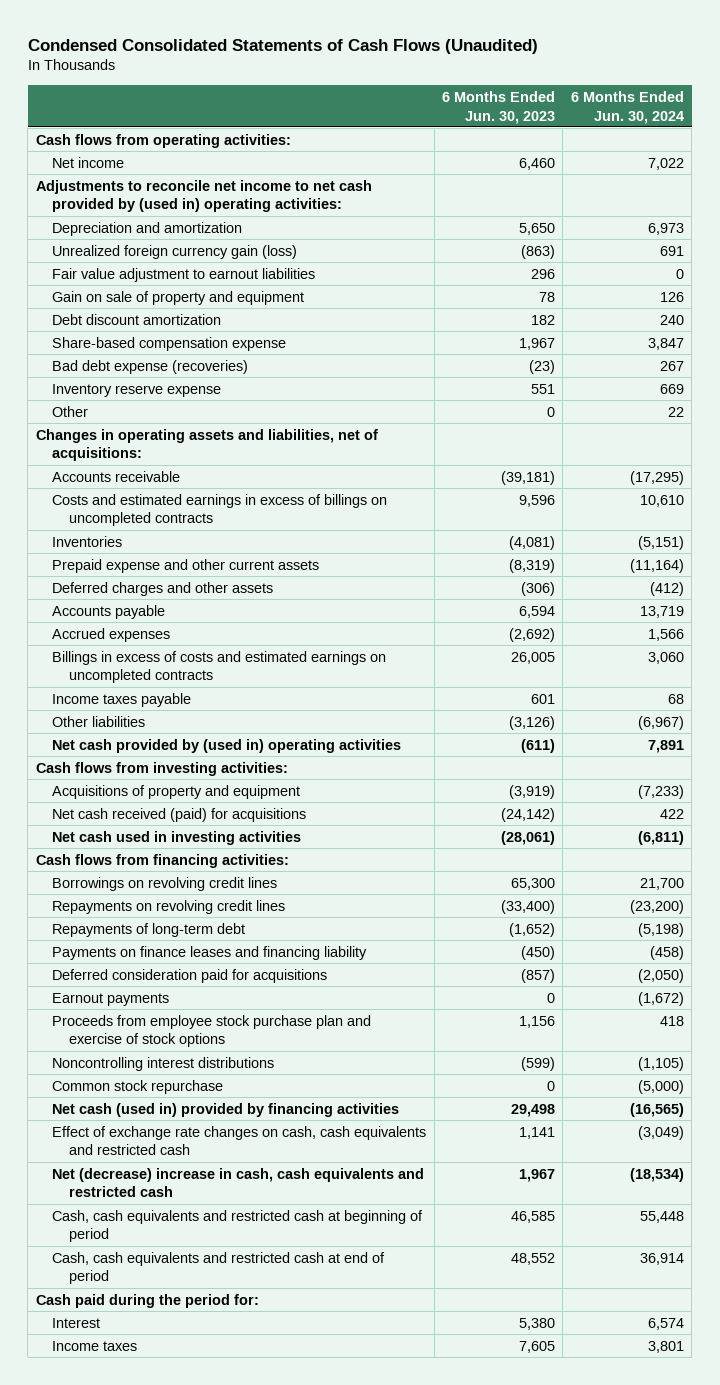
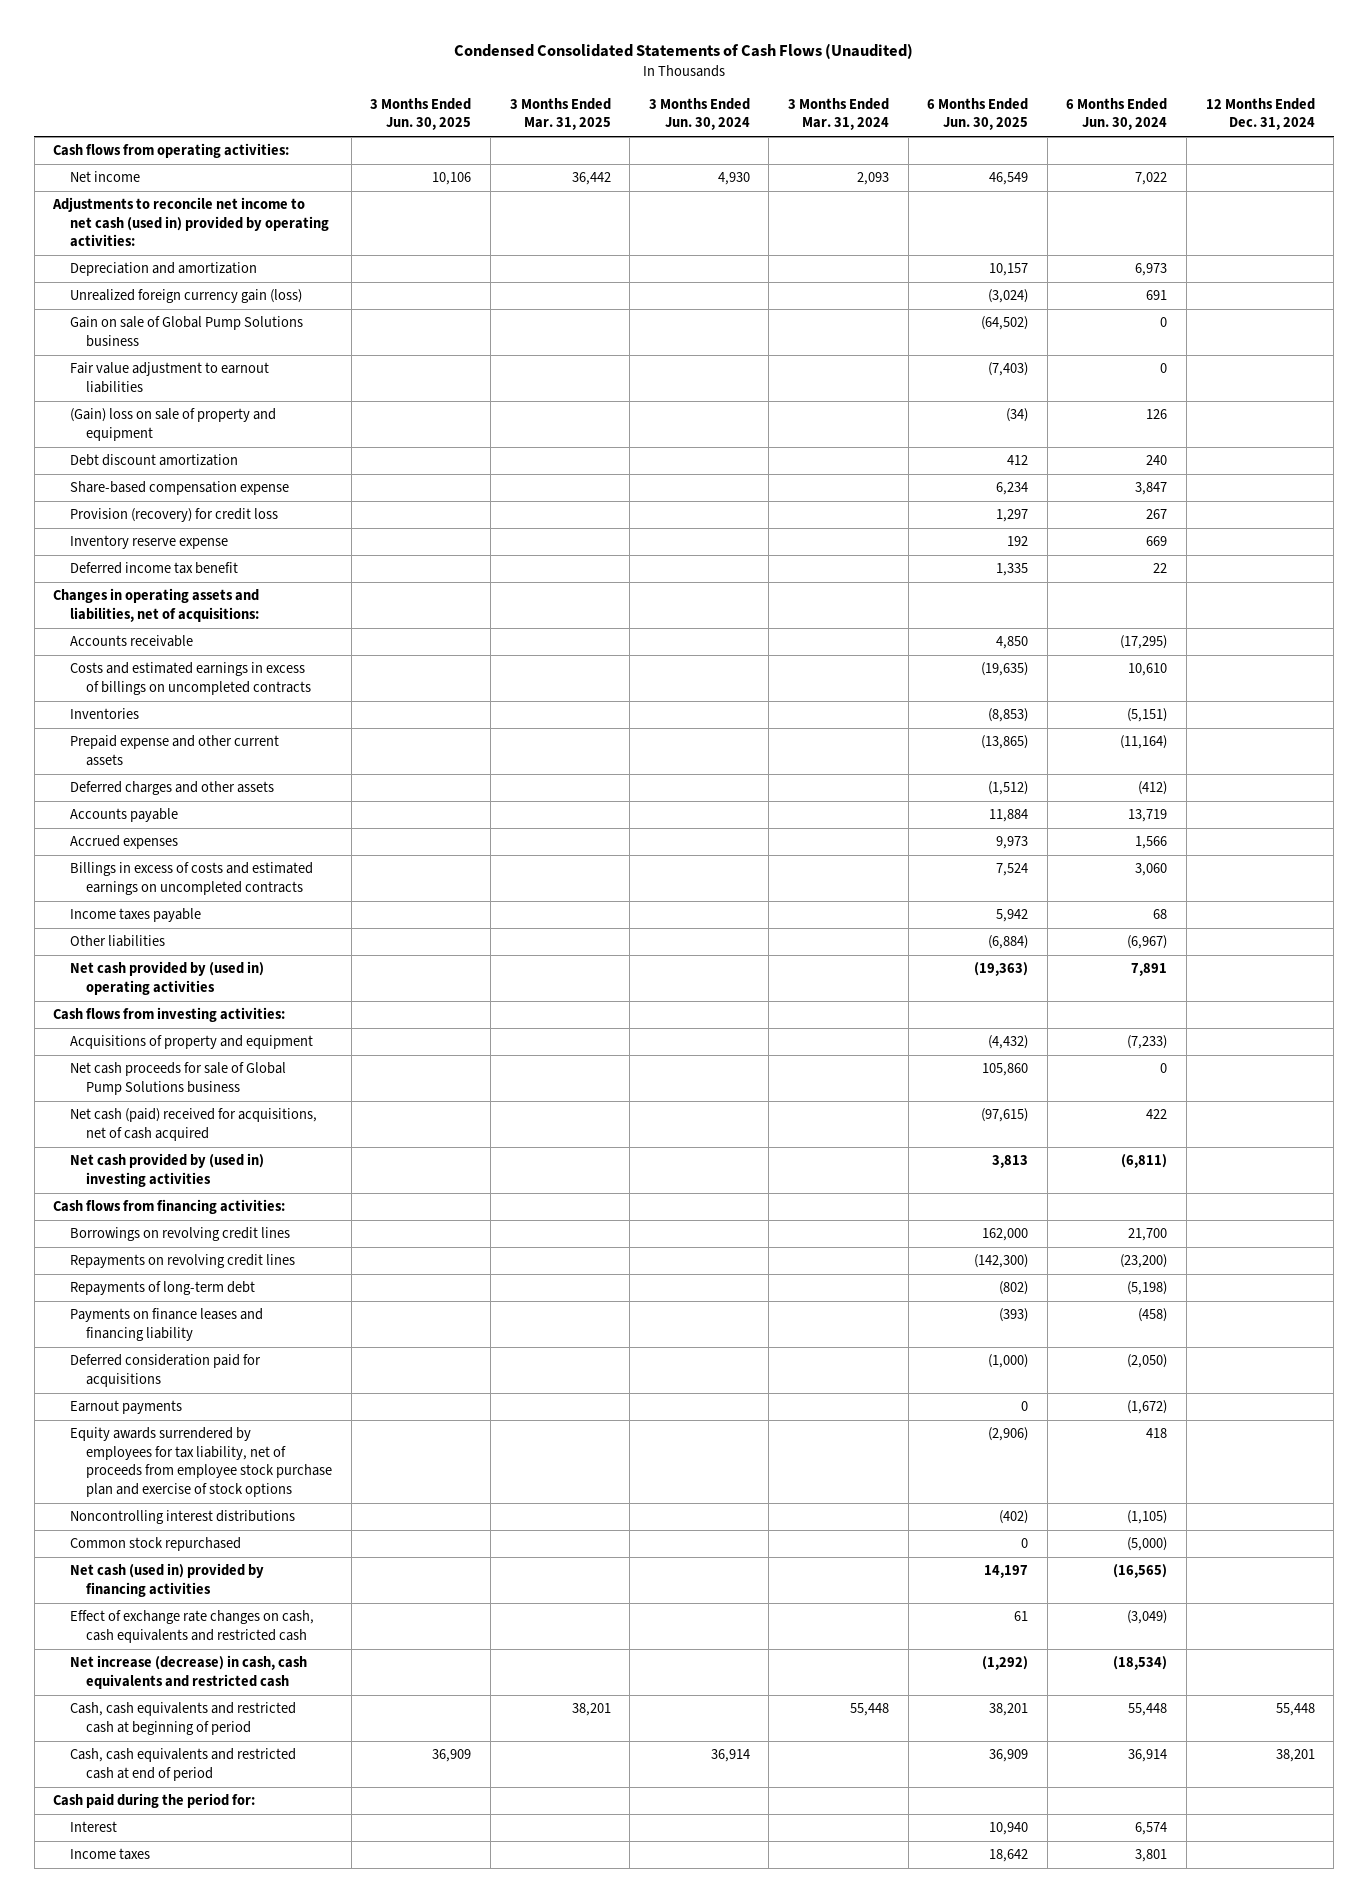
[442,90,556,124] 6 Months Ended Jun. 30, 2023 -> none
none -> [370,97,472,131] 3 Months Ended Jun. 30, 2025
none -> [509,97,611,131] 3 Months Ended Mar. 31, 2025
none -> [648,97,750,131] 3 Months Ended Jun. 30, 2024
none -> [787,97,889,131] 3 Months Ended Mar. 31, 2024
none -> [927,97,1029,131] 6 Months Ended Jun. 30, 2025
none -> [1205,97,1315,131] 12 Months Ended Dec. 31, 2024
[35,179,372,213] Adjustments to reconcile net income to net cash provided by (used in) operating activities: -> [52,197,329,248] Adjustments to reconcile net income to net cash (used in) provided by operating activities:
none -> [69,316,303,347] Gain on sale of Global Pump Solutions business
[52,290,305,305] Gain on sale of property and equipment -> [69,408,276,441] (Gain) loss on sale of property and equipment
[52,359,249,374] Bad debt expense (recoveries) -> [69,508,278,523] Provision (recovery) for credit loss
[52,405,89,417] Other -> none
none -> [69,562,238,575] Deferred income tax benefit
none -> [69,1062,286,1095] Net cash proceeds for sale of Global Pump Solutions business
[52,807,307,822] Net cash received (paid) for acquisitions -> [69,1108,317,1141] Net cash (paid) received for acquisitions, net of cash acquired
[52,830,302,845] Net cash used in investing activities -> [69,1153,264,1187] Net cash provided by (used in) investing activities
[52,1014,372,1048] Proceeds from employee stock purchase plan and exercise of stock options -> [69,1427,333,1497] Equity awards surrendered by employees for tax liability, net of proceeds from employee stock purchase plan and exercise of stock options
[52,1079,224,1094] Common stock repurchase -> [69,1537,241,1552] Common stock repurchased
[52,1167,425,1198] Net (decrease) increase in cash, cash equivalents and restricted cash -> [69,1655,307,1689] Net increase (decrease) in cash, cash equivalents and restricted cash

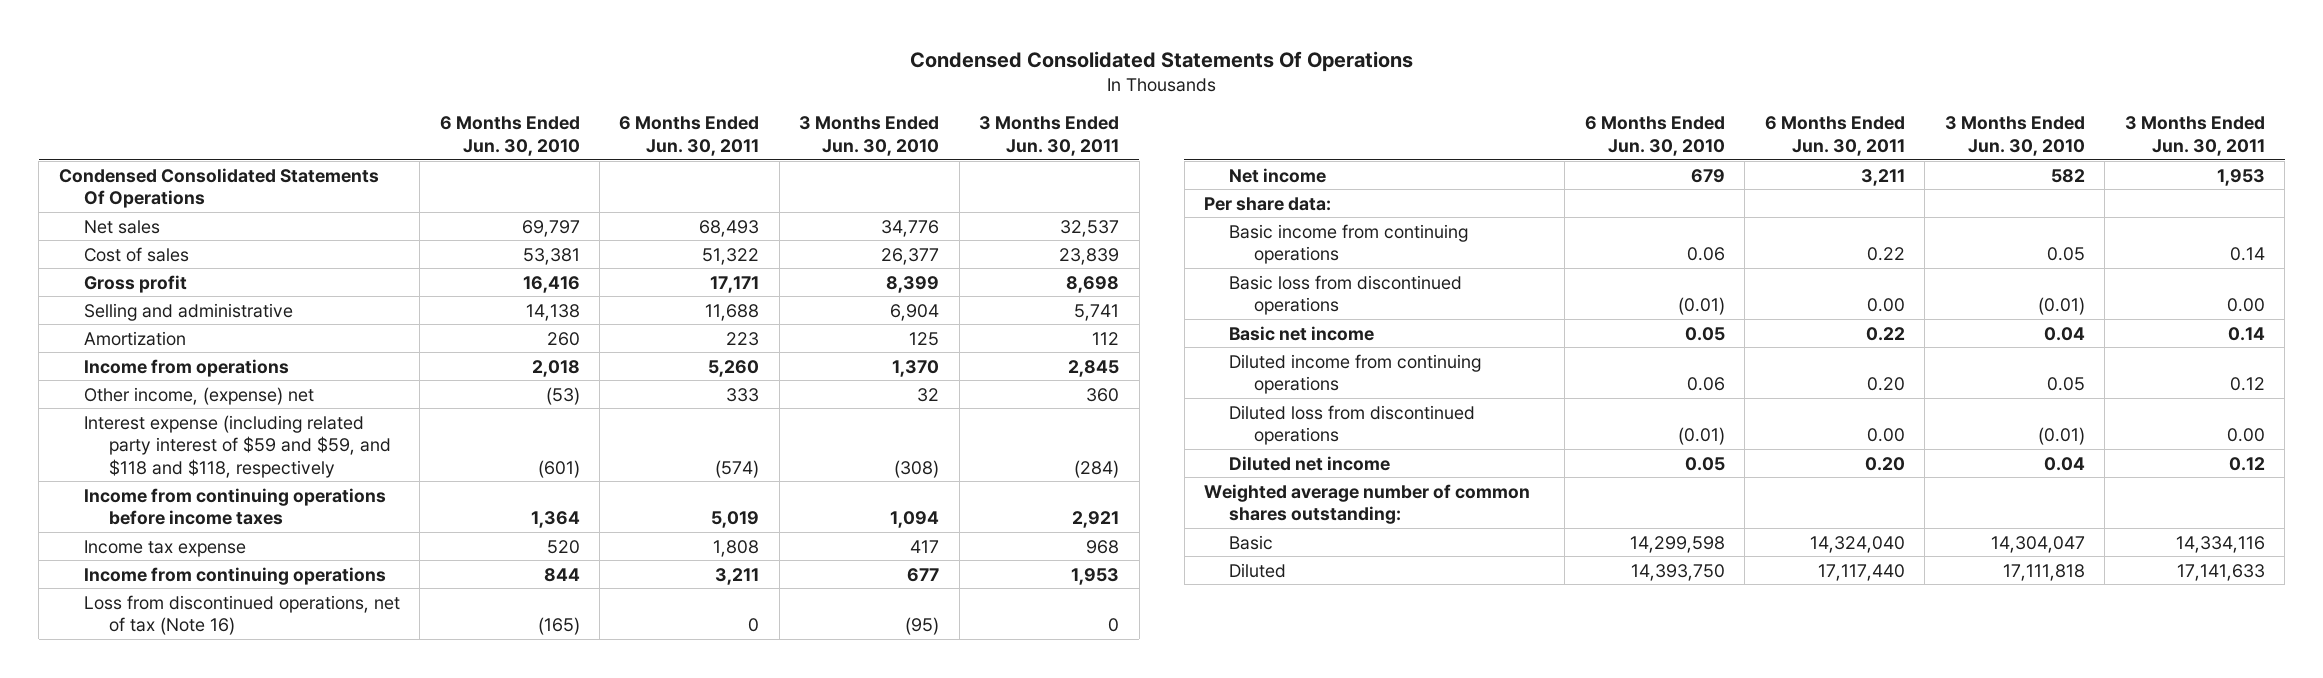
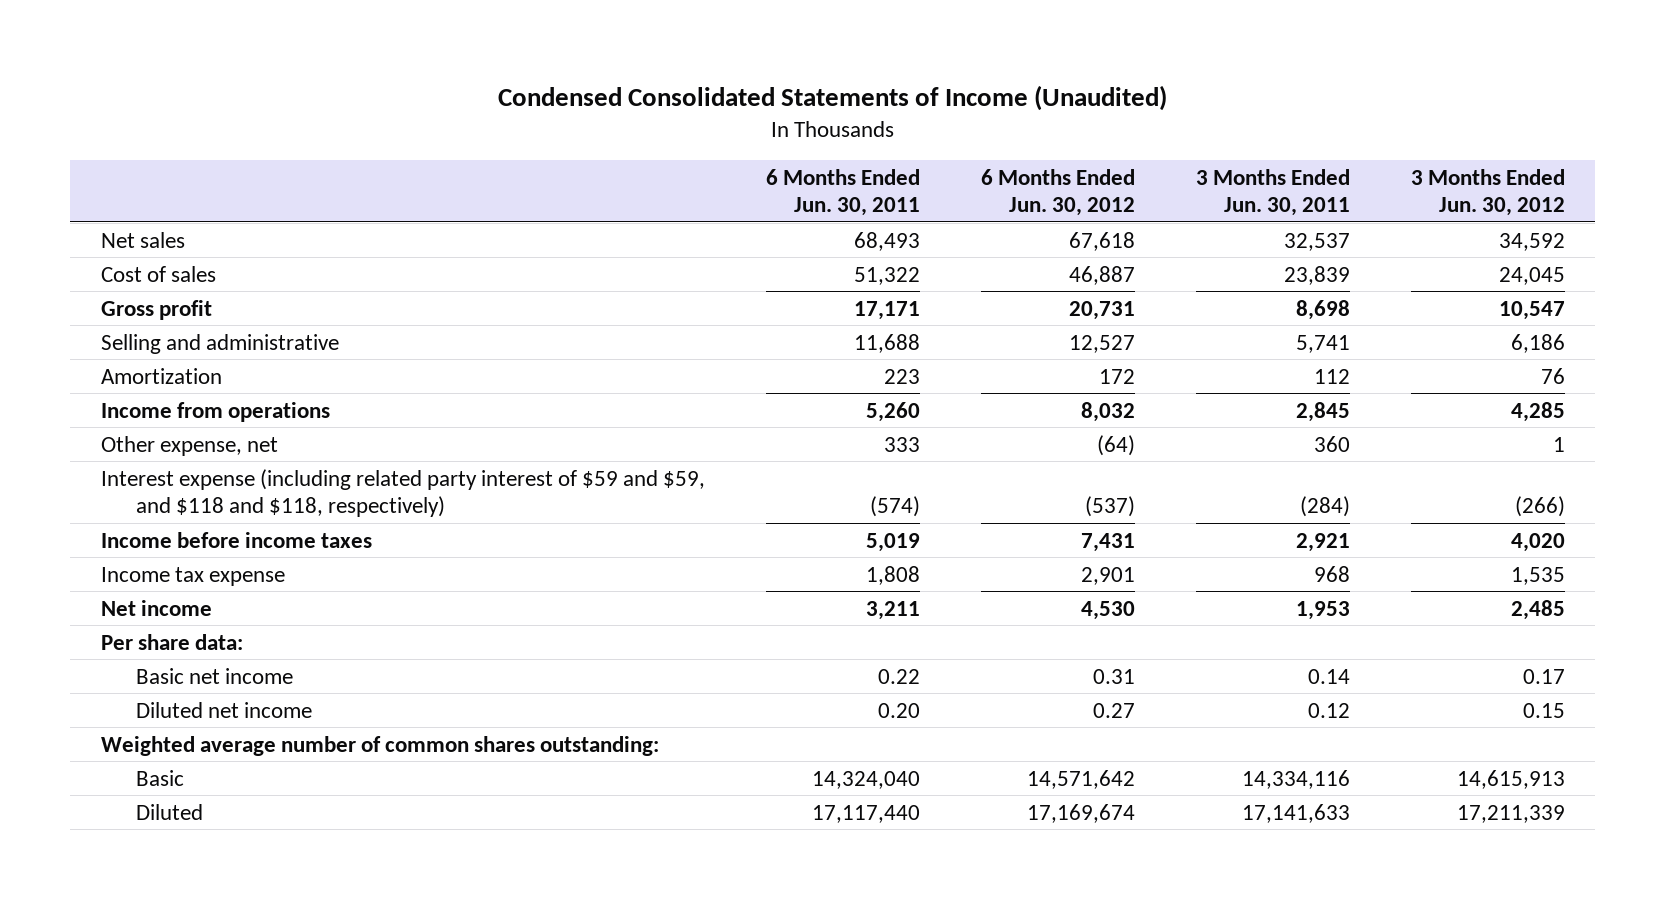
[909,50,1413,72] Condensed Consolidated Statements Of Operations -> [497,84,1167,111] Condensed Consolidated Statements of Income (Unaudited)
[439,116,580,156] 6 Months Ended Jun. 30, 2010 -> none
[799,116,940,156] 3 Months Ended Jun. 30, 2010 -> none
none -> [980,168,1135,216] 6 Months Ended Jun. 30, 2012
none -> [1410,168,1565,216] 3 Months Ended Jun. 30, 2012
[58,167,379,209] Condensed Consolidated Statements Of Operations -> none
[83,386,314,405] Other income, (expense) net -> [100,435,278,456] Other expense, net
[83,414,391,478] Interest expense (including related party interest of $59 and $59, and $118 and $118, respectively -> [100,468,705,517] Interest expense (including related party interest of $59 and $59, and $118 and $118, respectively)
[83,487,386,526] Income from continuing operations before income taxes -> [100,531,372,548] Income before income taxes
[83,566,386,585] Income from continuing operations -> none
[83,594,400,636] Loss from discontinued operations, net of tax (Note 16) -> none
[1229,223,1469,265] Basic income from continuing operations -> none
[1229,274,1463,316] Basic loss from discontinued operations -> none
[1229,353,1482,395] Diluted income from continuing operations -> none
[1229,404,1476,446] Diluted loss from discontinued operations -> none

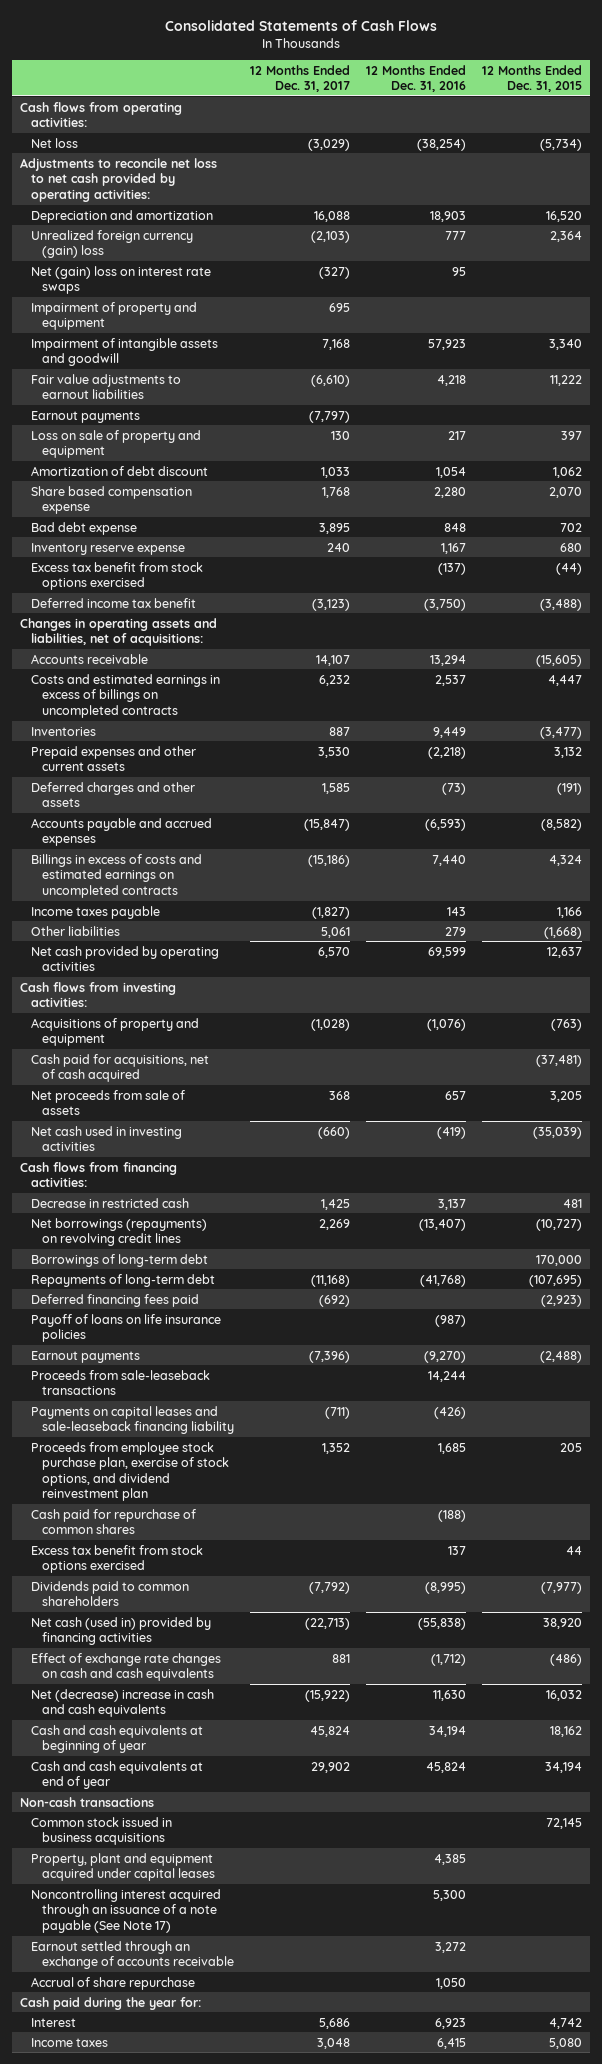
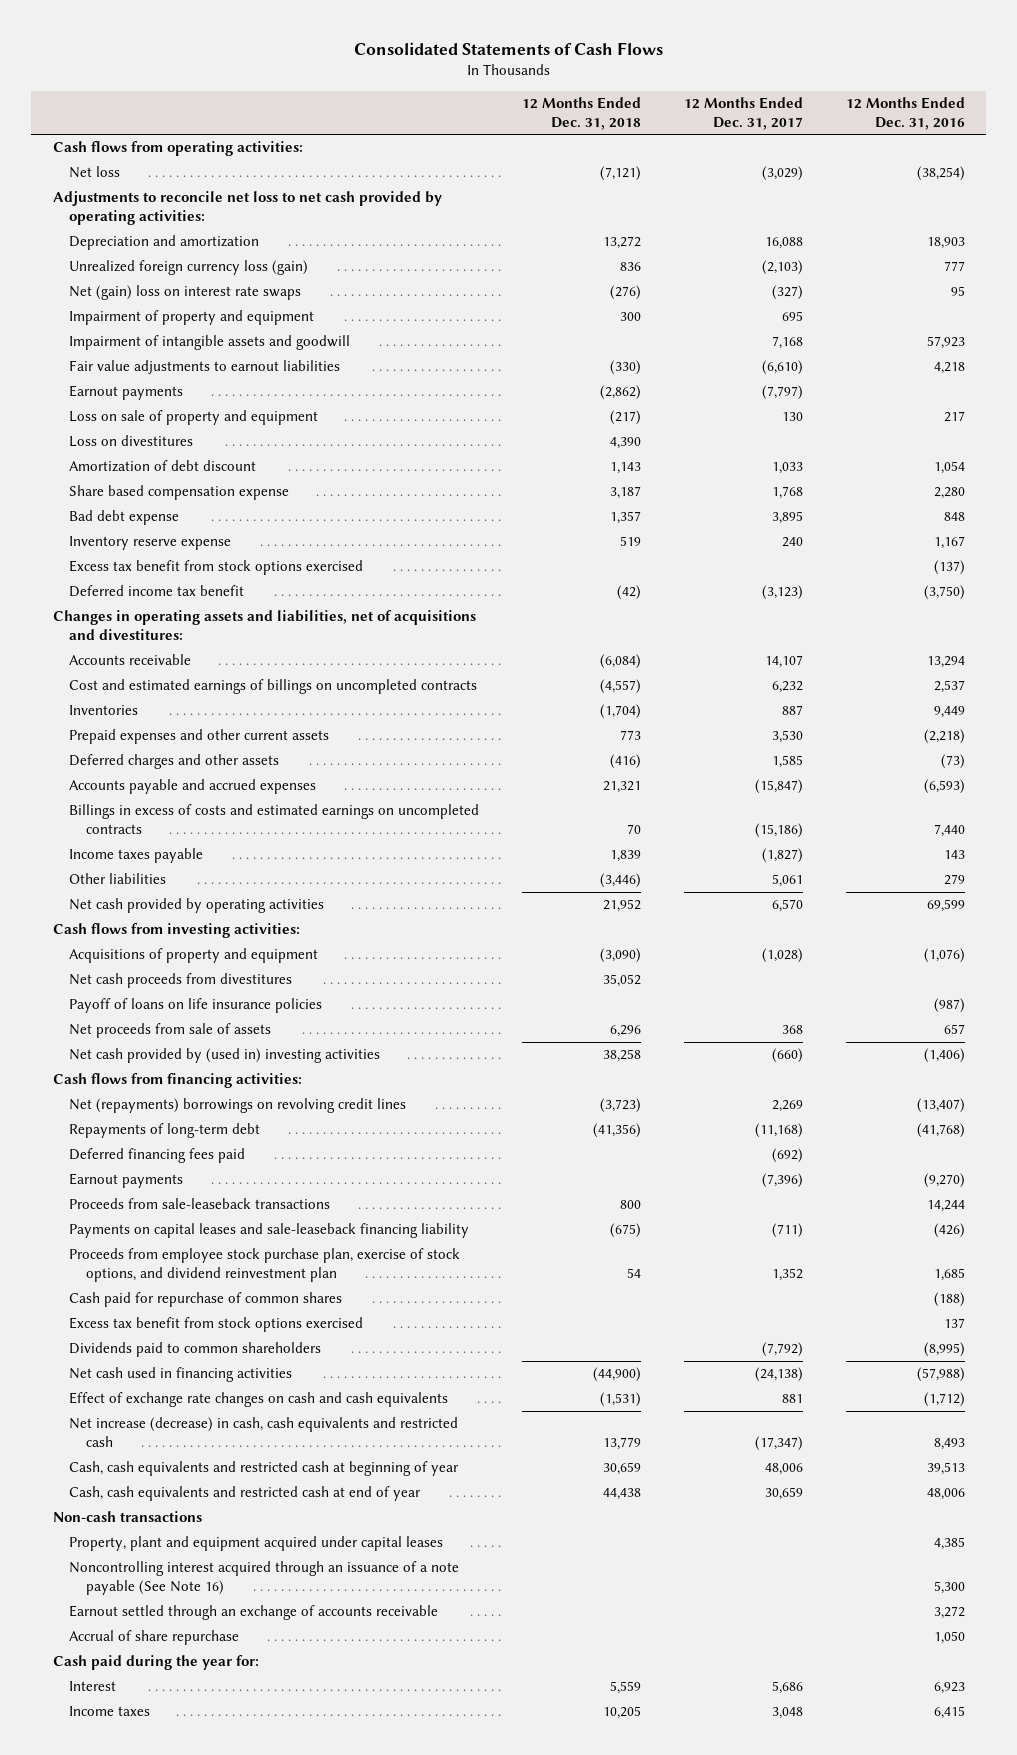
[481,64,582,93] 12 Months Ended Dec. 31, 2015 -> none
none -> [522,97,642,130] 12 Months Ended Dec. 31, 2018
[31,229,194,259] Unrealized foreign currency (gain) loss -> [69,260,309,276] Unrealized foreign currency loss (gain)
none -> [69,435,194,448] Loss on divestitures
[20,617,218,647] Changes in operating assets and liabilities, net of acquisitions: -> [52,610,476,641] Changes in operating assets and liabilities, net of acquisitions and divestitures:
[31,673,221,718] Costs and estimated earnings in excess of billings on uncompleted contracts -> [69,679,478,695] Cost and estimated earnings of billings on uncompleted contracts
[31,1053,210,1083] Cash paid for acquisitions, net of cash acquired -> none
none -> [69,973,293,989] Net cash proceeds from divestitures
[31,1313,222,1343] Payoff of loans on life insurance policies -> [69,998,323,1014] Payoff of loans on life insurance policies
[31,1125,183,1152] Net cash used in investing activities -> [69,1048,381,1064] Net cash provided by (used in) investing activities
[437,1126,467,1139] (419) -> [923,1048,965,1064] (1,406)
[31,1197,190,1208] Decrease in restricted cash -> none
[31,1253,209,1267] Borrowings of long-term debt -> none
[31,1217,208,1247] Net borrowings (repayments) on revolving credit lines -> [69,1098,407,1114] Net (repayments) borrowings on revolving credit lines
[31,1616,212,1646] Net cash (used in) provided by financing activities -> [69,1367,293,1383] Net cash used in financing activities
[305,1617,351,1630] (22,713) -> [754,1367,803,1383] (24,138)
[418,1617,467,1630] (55,838) -> [916,1367,965,1383] (57,988)
[31,1688,215,1718] Net (decrease) increase in cash and cash equivalents -> [69,1417,459,1448] Net increase (decrease) in cash, cash equivalents and restricted cash
[305,1689,351,1702] (15,922) -> [754,1436,803,1452] (17,347)
[433,1689,467,1701] 11,630 -> [933,1438,965,1451] 8,493
[31,1724,204,1754] Cash and cash equivalents at beginning of year -> [69,1461,460,1477] Cash, cash equivalents and restricted cash at beginning of year
[310,1725,351,1737] 45,824 -> [764,1463,803,1476] 48,006
[429,1725,467,1737] 34,194 -> [926,1462,965,1476] 39,513
[31,1760,204,1790] Cash and cash equivalents at end of year -> [69,1486,422,1502] Cash, cash equivalents and restricted cash at end of year
[311,1761,351,1773] 29,902 -> [764,1487,803,1501] 30,659
[426,1761,467,1773] 45,824 -> [926,1488,965,1501] 48,006
[31,1816,173,1846] Common stock issued in business acquisitions -> none
[31,1888,222,1933] Noncontrolling interest acquired through an issuance of a note payable (See Note 17) -> [69,1561,460,1596] Noncontrolling interest acquired through an issuance of a note payable (See Note 16)

